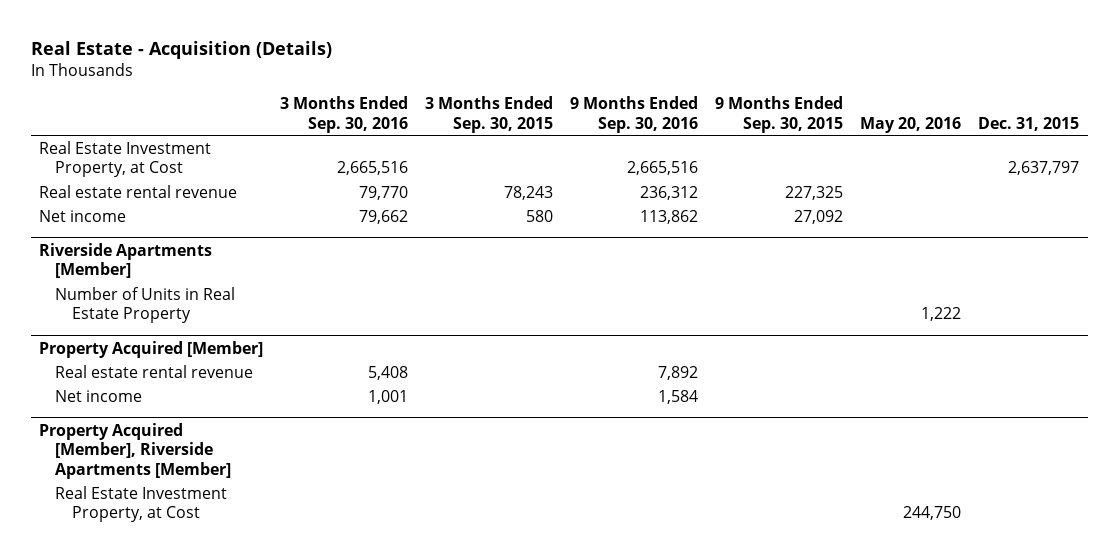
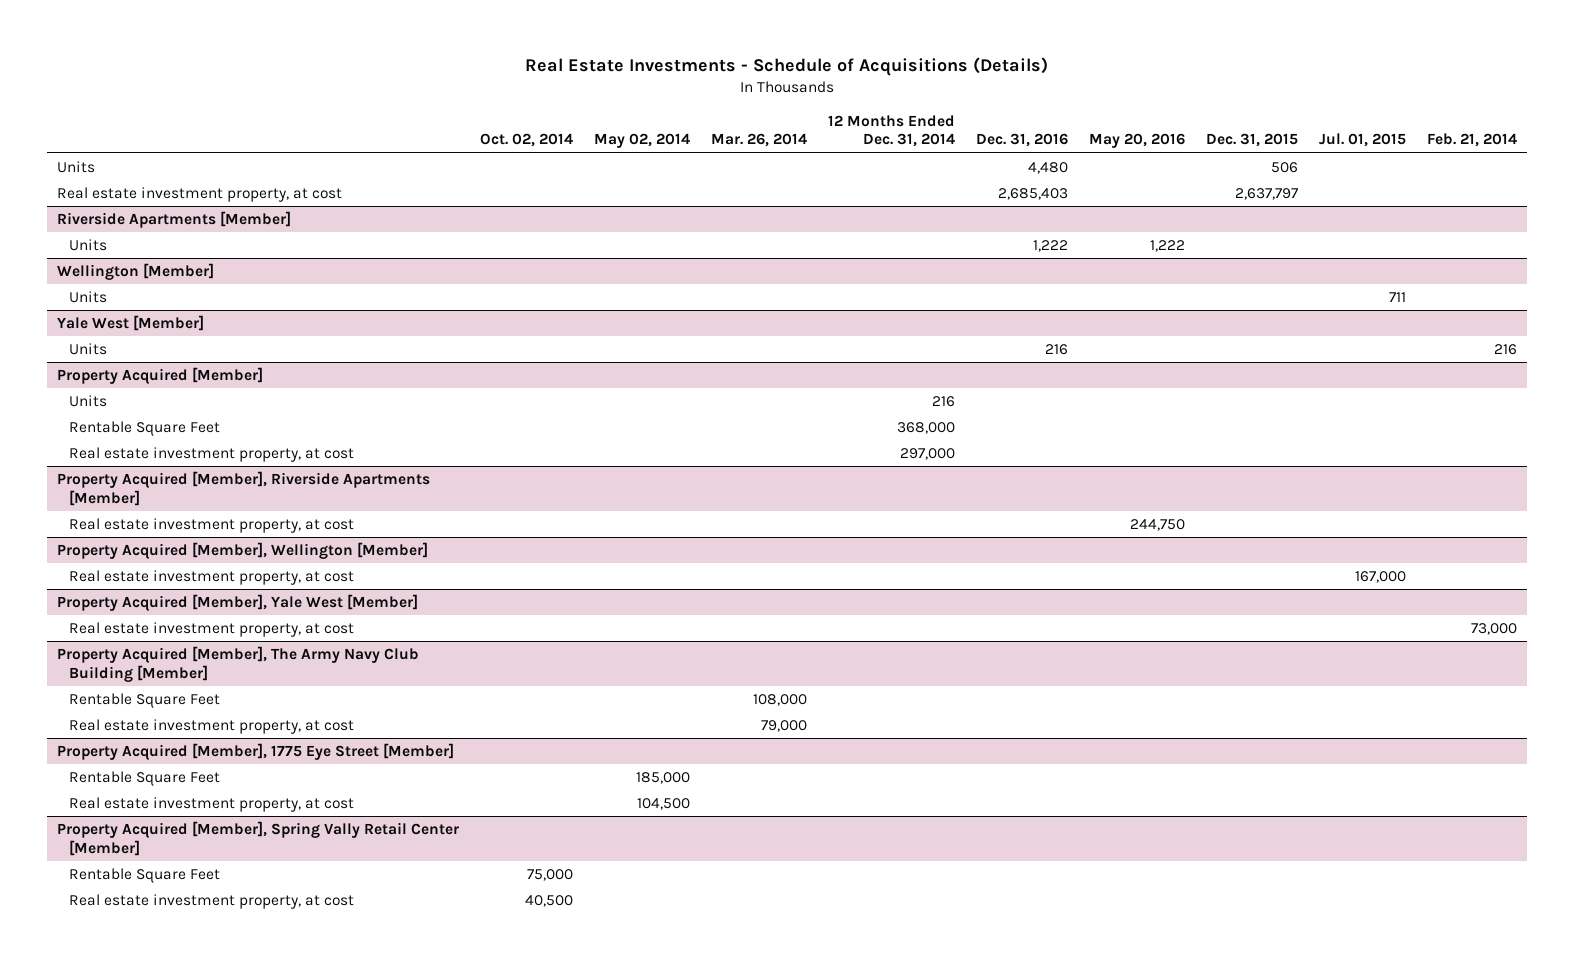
[30,40,332,59] Real Estate - Acquisition (Details) -> [524,56,1048,76] Real Estate Investments - Schedule of Acquisitions (Details)
[280,96,409,133] 3 Months Ended Sep. 30, 2016 -> none
[425,96,554,133] 3 Months Ended Sep. 30, 2015 -> none
[570,96,699,133] 9 Months Ended Sep. 30, 2016 -> none
[715,96,844,133] 9 Months Ended Sep. 30, 2015 -> none
none -> [480,133,574,148] Oct. 02, 2014
none -> [594,133,691,149] May 02, 2014
none -> [710,133,807,148] Mar. 26, 2014
none -> [827,114,955,148] 12 Months Ended Dec. 31, 2014
none -> [975,133,1068,148] Dec. 31, 2016
none -> [1318,133,1406,148] Jul. 01, 2015
none -> [1426,133,1517,148] Feb. 21, 2014
[39,184,238,198] Real estate rental revenue -> none
[39,209,127,222] Net income -> none
none -> [57,161,96,174] Units
[39,140,212,178] Real Estate Investment Property, at Cost -> [57,187,343,203] Real estate investment property, at cost
[55,286,236,324] Number of Units in Real Estate Property -> [68,239,107,252] Units
none -> [57,263,215,281] Wellington [Member]
none -> [68,291,107,304] Units
none -> [57,315,205,332] Yale West [Member]
none -> [68,343,107,356] Units
[55,364,254,378] Real estate rental revenue -> none
[55,389,143,402] Net income -> none
none -> [68,395,107,408] Units
none -> [68,421,220,437] Rentable Square Feet
none -> [68,447,354,463] Real estate investment property, at cost
[55,485,228,523] Real Estate Investment Property, at Cost -> [68,518,354,534] Real estate investment property, at cost
none -> [57,542,429,560] Property Acquired [Member], Wellington [Member]
none -> [68,570,354,586] Real estate investment property, at cost
none -> [57,594,419,612] Property Acquired [Member], Yale West [Member]
none -> [68,622,354,638] Real estate investment property, at cost
none -> [57,646,420,682] Property Acquired [Member], The Army Navy Club Building [Member]
none -> [68,693,220,709] Rentable Square Feet
none -> [68,719,354,735] Real estate investment property, at cost
none -> [57,743,455,761] Property Acquired [Member], 1775 Eye Street [Member]
none -> [68,771,220,787] Rentable Square Feet
none -> [68,797,354,813] Real estate investment property, at cost
none -> [57,821,460,856] Property Acquired [Member], Spring Vally Retail Center [Member]
none -> [68,868,220,884] Rentable Square Feet
none -> [68,894,354,910] Real estate investment property, at cost

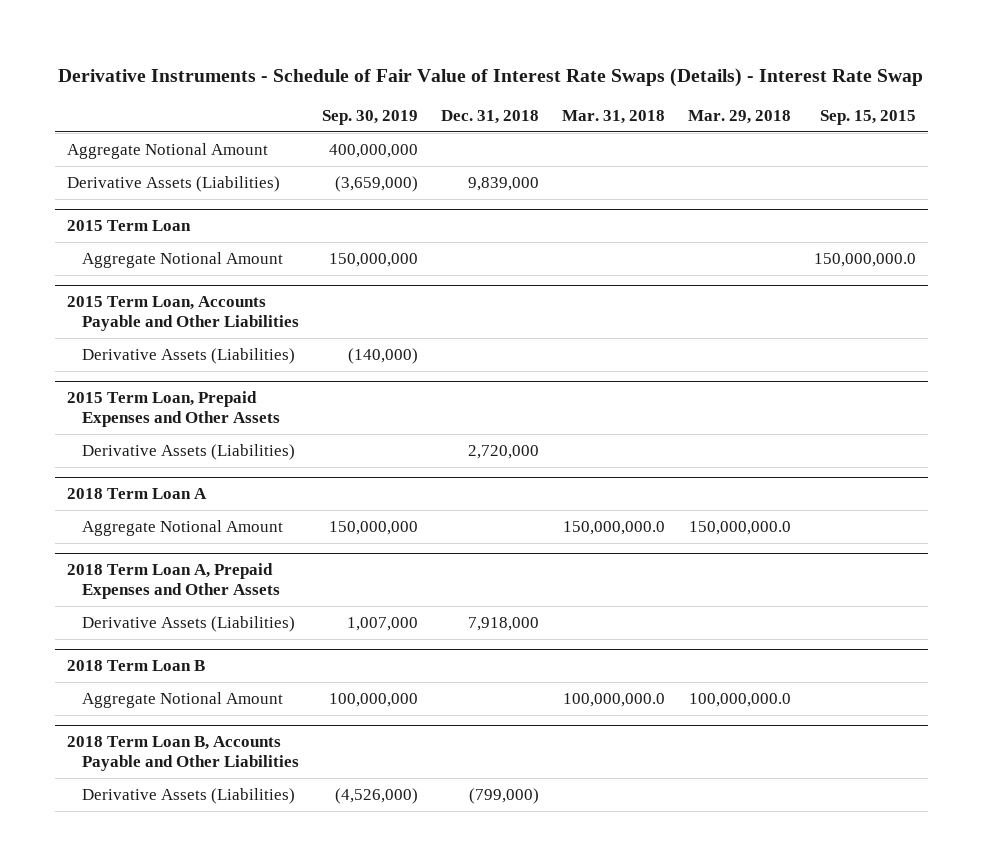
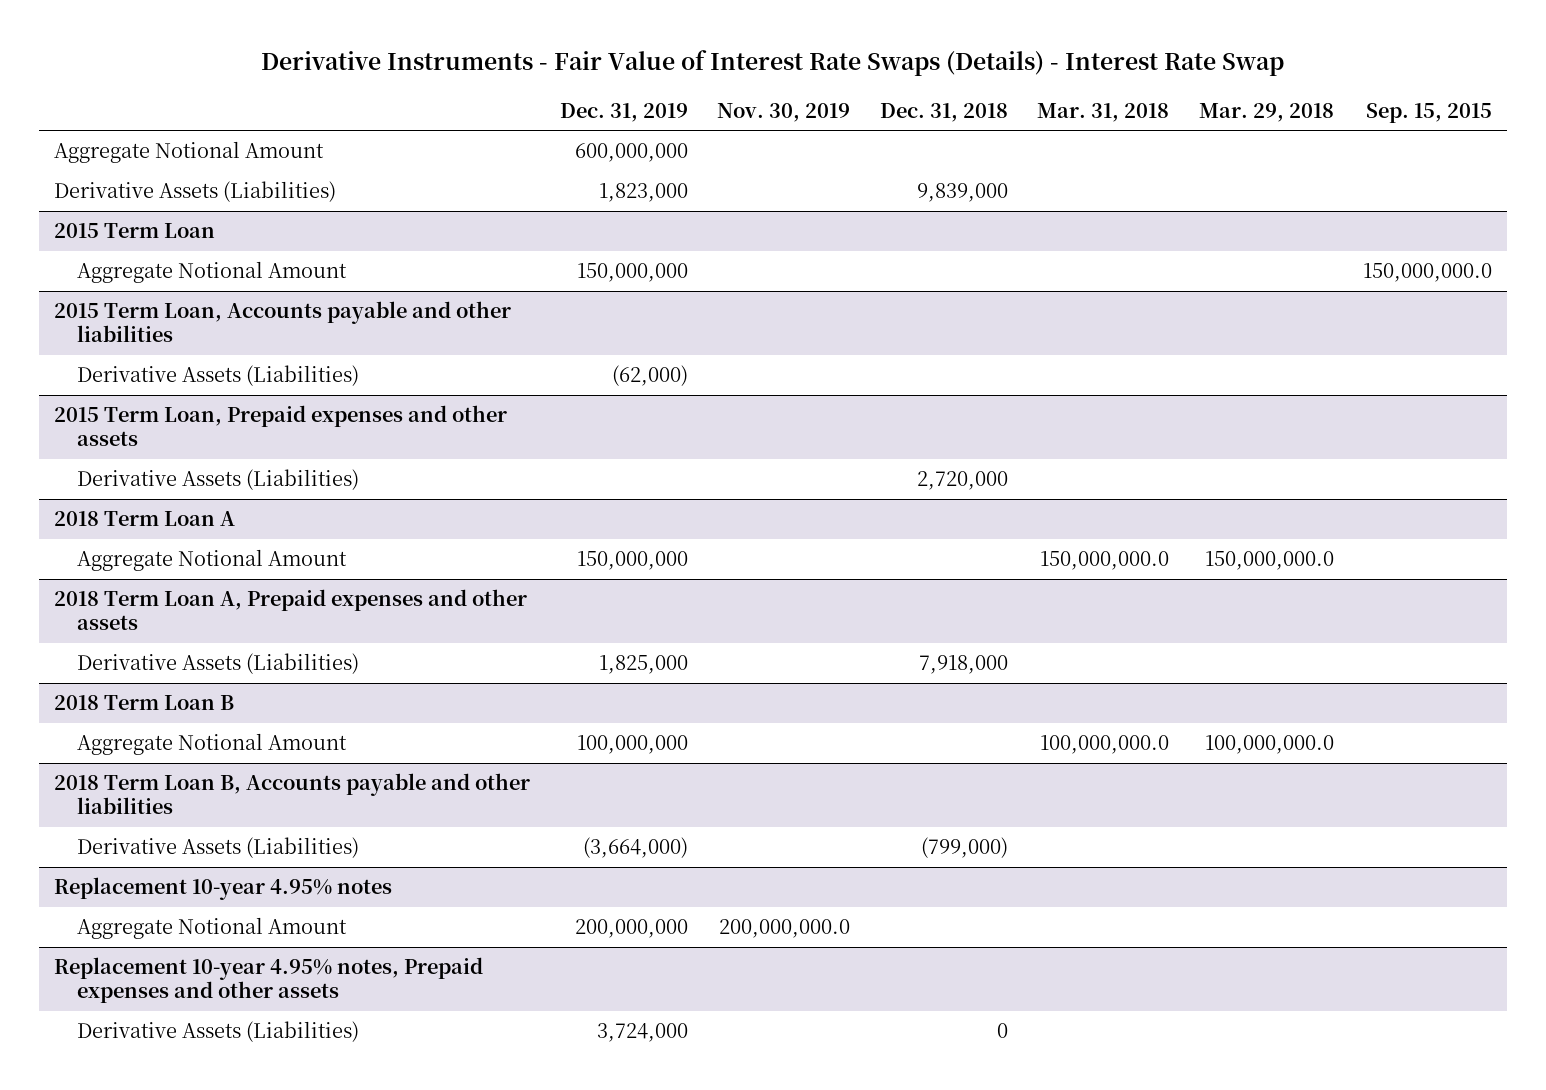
[58,67,924,87] Derivative Instruments - Schedule of Fair Value of Interest Rate Swaps (Details) - Interest Rate Swap -> [261,50,1285,77] Derivative Instruments - Fair Value of Interest Rate Swaps (Details) - Interest Rate Swap
[322,109,419,125] Sep. 30, 2019 -> none
none -> [559,102,688,122] Dec. 31, 2019
none -> [717,102,851,122] Nov. 30, 2019
[66,296,300,332] 2015 Term Loan, Accounts Payable and Other Liabilities -> [53,301,511,343] 2015 Term Loan, Accounts payable and other liabilities
[66,391,281,428] 2015 Term Loan, Prepaid Expenses and Other Assets -> [53,405,507,447] 2015 Term Loan, Prepaid expenses and other assets
[66,563,281,600] 2018 Term Loan A, Prepaid Expenses and Other Assets -> [53,589,527,631] 2018 Term Loan A, Prepaid expenses and other assets
[66,736,300,772] 2018 Term Loan B, Accounts Payable and Other Liabilities -> [53,773,530,815] 2018 Term Loan B, Accounts payable and other liabilities
none -> [53,877,392,901] Replacement 10-year 4.95% notes
none -> [76,917,347,940] Aggregate Notional Amount
none -> [53,957,483,1004] Replacement 10-year 4.95% notes, Prepaid expenses and other assets
none -> [76,1021,359,1043] Derivative Assets (Liabilities)

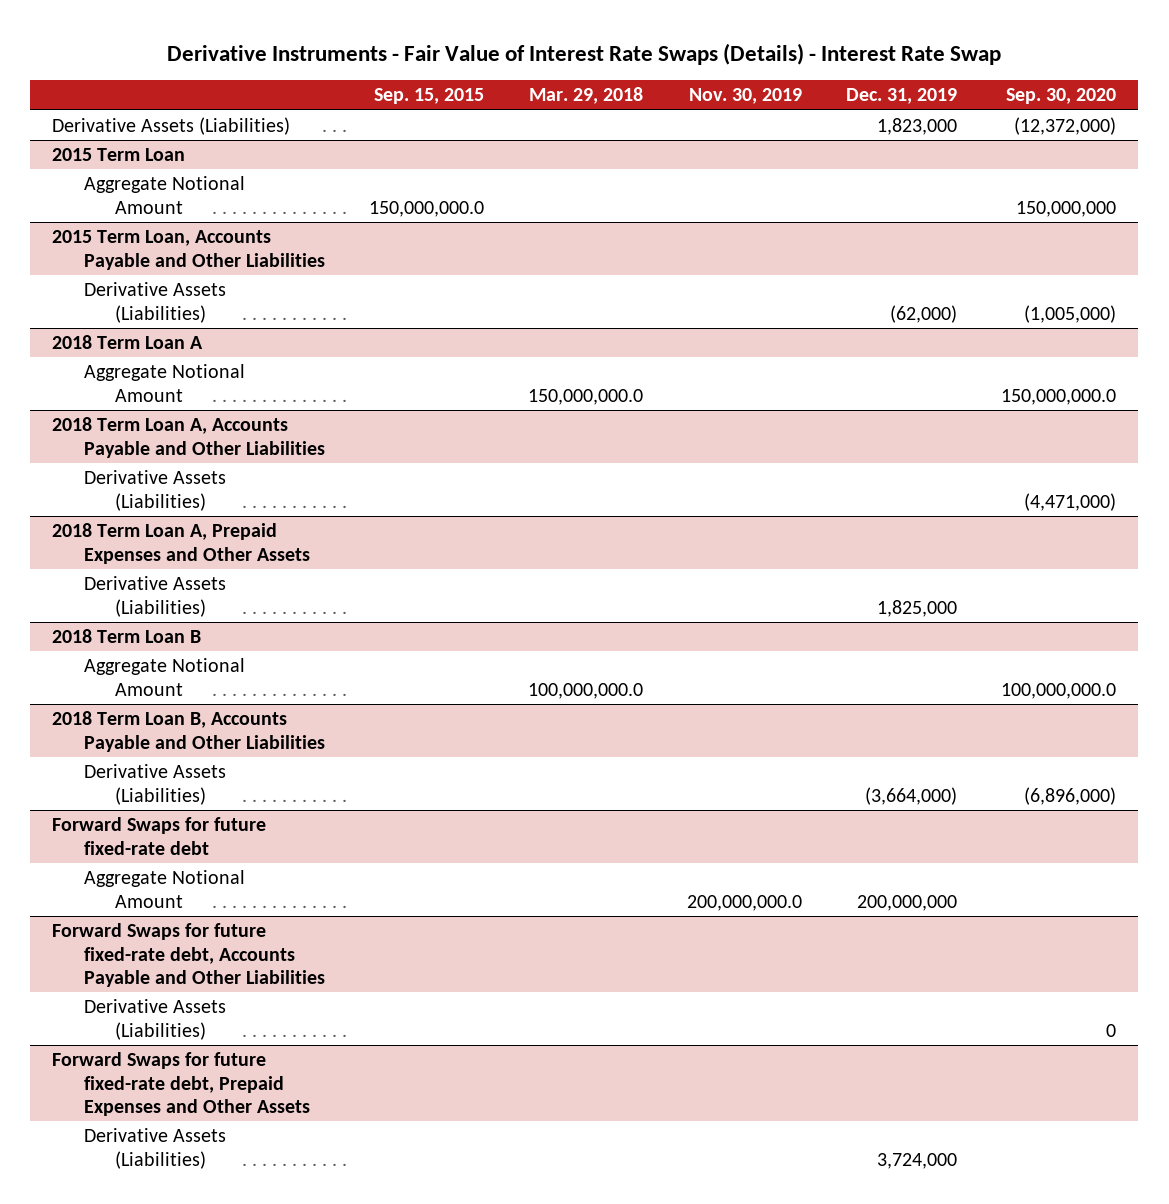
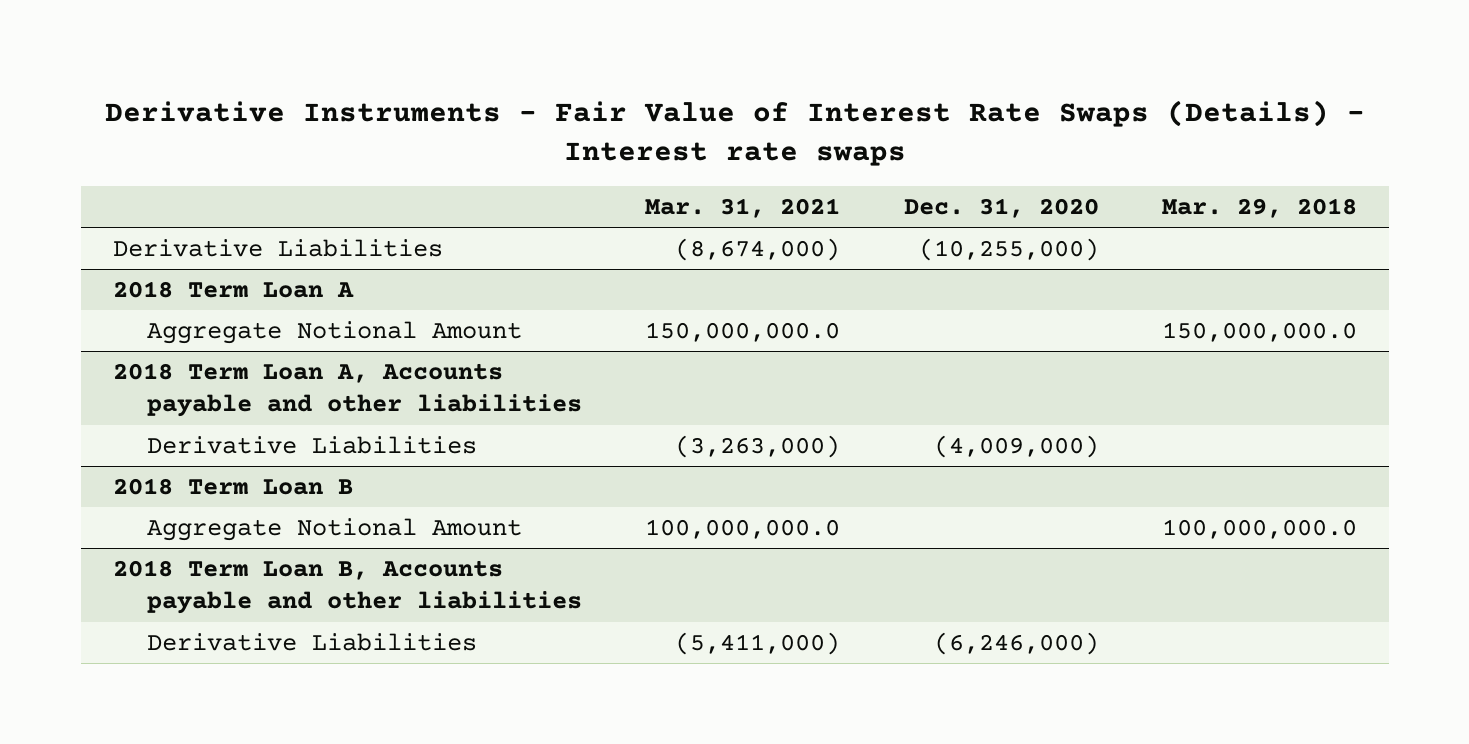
[167,42,1002,65] Derivative Instruments - Fair Value of Interest Rate Swaps (Details) - Interest Rate Swap -> [104,99,1365,167] Derivative Instruments - Fair Value of Interest Rate Swaps (Details) - Interest rate swaps
[373,88,484,105] Sep. 15, 2015 -> none
[689,88,803,105] Nov. 30, 2019 -> none
[846,88,958,105] Dec. 31, 2019 -> none
[1006,88,1117,105] Sep. 30, 2020 -> none
none -> [645,197,841,218] Mar. 31, 2021
none -> [903,197,1099,218] Dec. 31, 2020
[52,147,186,161] 2015 Term Loan -> none
[83,175,245,214] Aggregate Notional Amount -> none
[52,229,325,270] 2015 Term Loan, Accounts Payable and Other Liabilities -> none
[83,281,226,323] Derivative Assets (Liabilities) -> none
[52,116,291,135] Derivative Assets (Liabilities) -> [112,239,443,258] Derivative Liabilities
[52,522,310,564] 2018 Term Loan A, Prepaid Expenses and Other Assets -> none
[83,575,226,617] Derivative Assets (Liabilities) -> none
[52,416,325,458] 2018 Term Loan A, Accounts Payable and Other Liabilities -> [112,363,582,418] 2018 Term Loan A, Accounts payable and other liabilities
[83,469,226,511] Derivative Assets (Liabilities) -> [146,436,477,455] Derivative Liabilities
[52,816,267,855] Forward Swaps for future fixed-rate debt -> none
[83,869,245,908] Aggregate Notional Amount -> none
[52,922,325,988] Forward Swaps for future fixed-rate debt, Accounts Payable and Other Liabilities -> none
[83,998,226,1040] Derivative Assets (Liabilities) -> none
[52,1051,310,1117] Forward Swaps for future fixed-rate debt, Prepaid Expenses and Other Assets -> none
[83,1127,226,1169] Derivative Assets (Liabilities) -> none
[52,710,325,752] 2018 Term Loan B, Accounts Payable and Other Liabilities -> [112,560,582,615] 2018 Term Loan B, Accounts payable and other liabilities
[83,763,226,805] Derivative Assets (Liabilities) -> [146,633,477,652] Derivative Liabilities

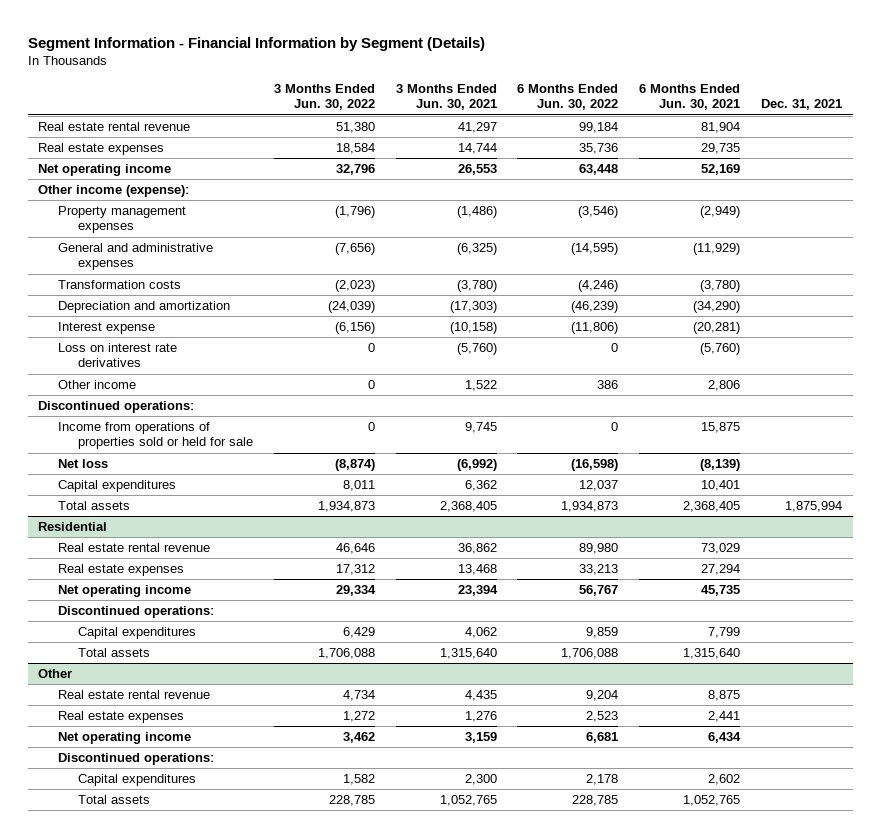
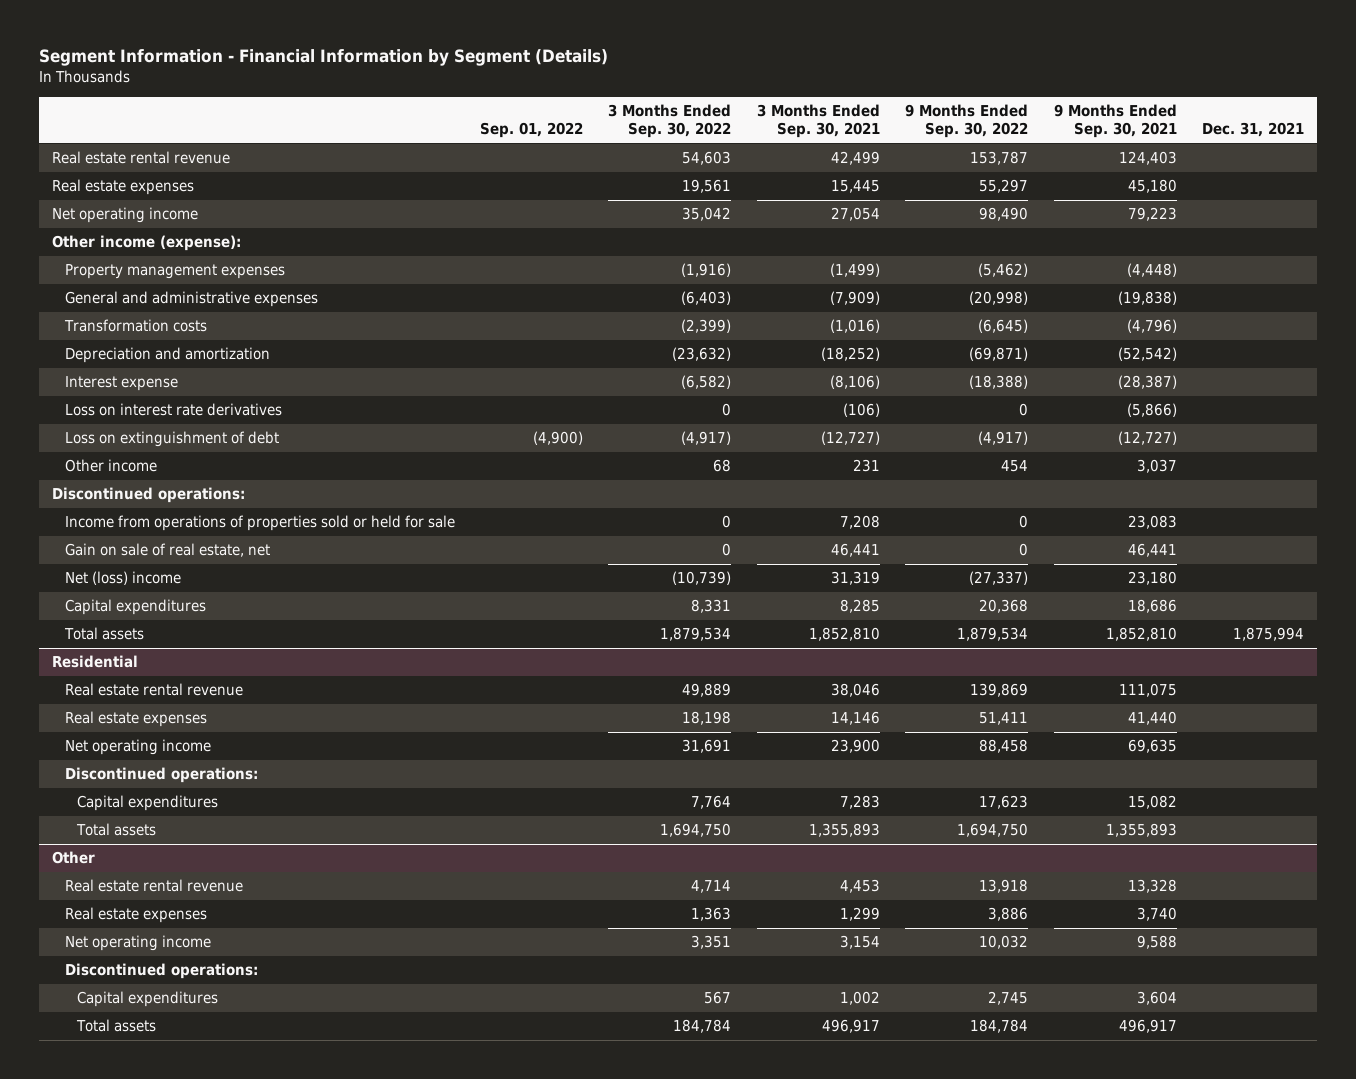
[273,84,375,111] 3 Months Ended Jun. 30, 2022 -> none
[395,84,497,111] 3 Months Ended Jun. 30, 2021 -> none
[517,84,619,111] 6 Months Ended Jun. 30, 2022 -> none
[639,84,741,111] 6 Months Ended Jun. 30, 2021 -> none
none -> [479,122,583,139] Sep. 01, 2022
none -> [608,104,732,139] 3 Months Ended Sep. 30, 2022
none -> [756,104,880,139] 3 Months Ended Sep. 30, 2021
none -> [905,104,1029,139] 9 Months Ended Sep. 30, 2022
none -> [1053,104,1177,139] 9 Months Ended Sep. 30, 2021
none -> [64,431,279,448] Loss on extinguishment of debt
none -> [64,543,270,558] Gain on sale of real estate, net
[57,459,108,469] Net loss -> [64,571,181,586] Net (loss) income

